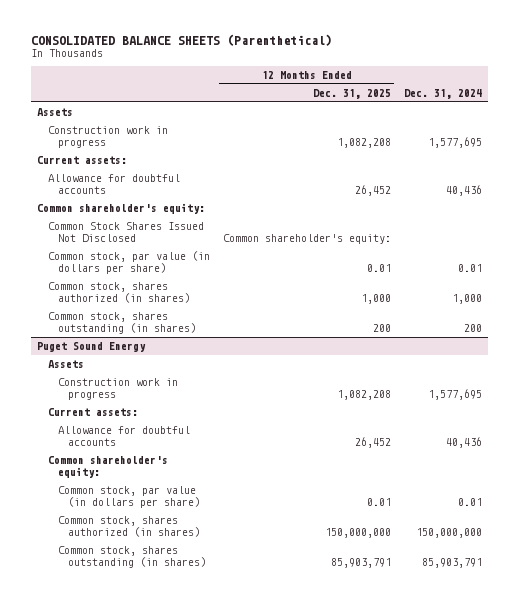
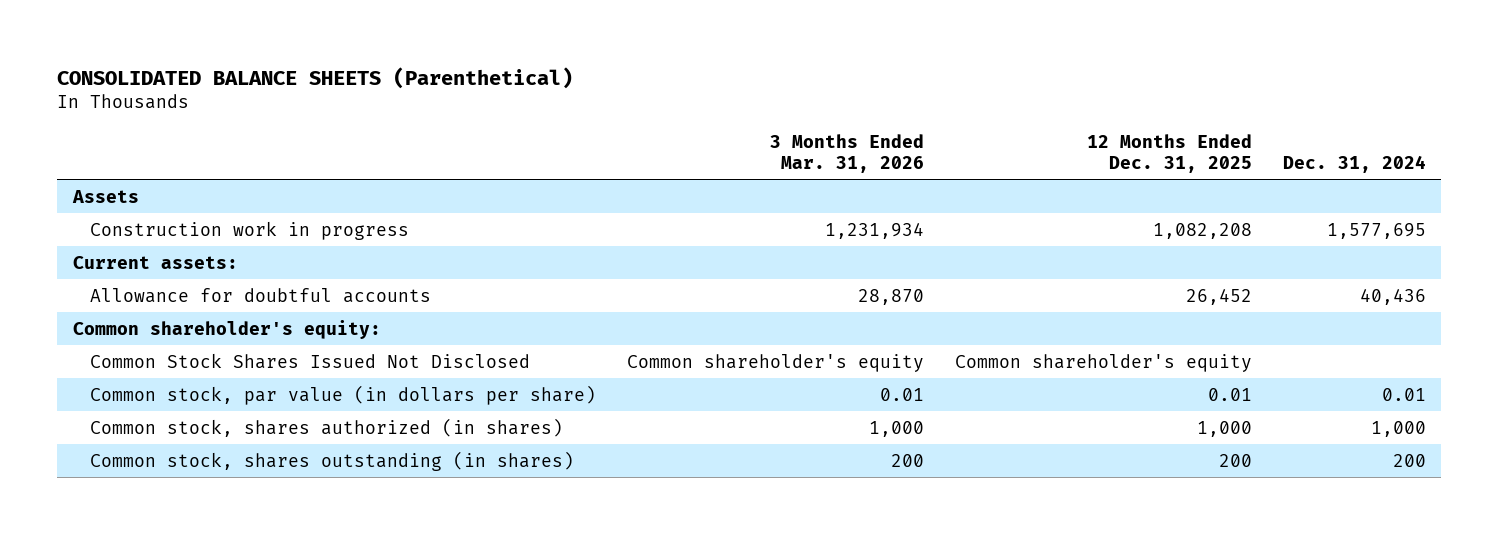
none -> [770,134,925,173] 3 Months Ended Mar. 31, 2026
[222,233,391,244] Common shareholder's equity: -> [955,353,1253,372] Common shareholder's equity
[37,342,147,353] Puget Sound Energy -> none
[47,360,84,369] Assets -> none
[57,378,178,400] Construction work in progress -> none
[47,408,138,417] Current assets: -> none
[57,426,190,446] Allowance for doubtful accounts -> none
[47,456,168,478] Common shareholder's equity: -> none
[57,486,201,508] Common stock, par value (in dollars per share) -> none
[57,516,201,537] Common stock, shares authorized (in shares) -> none
[57,546,207,568] Common stock, shares outstanding (in shares) -> none

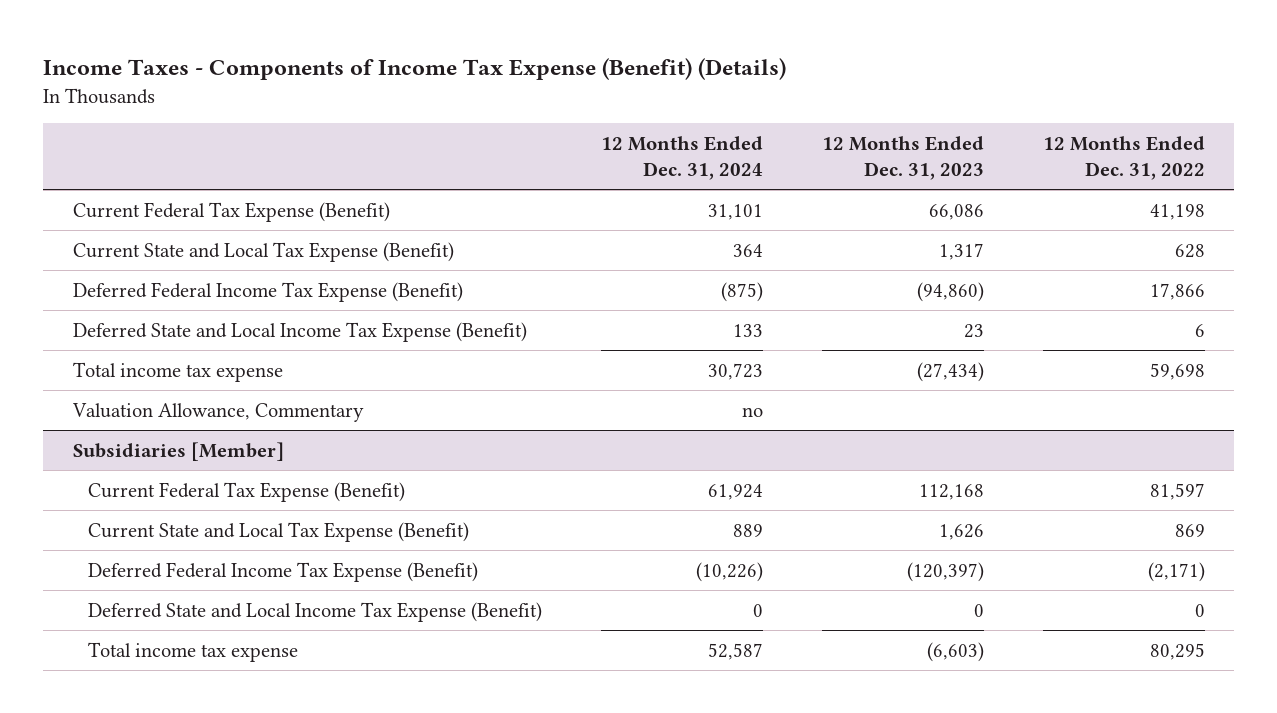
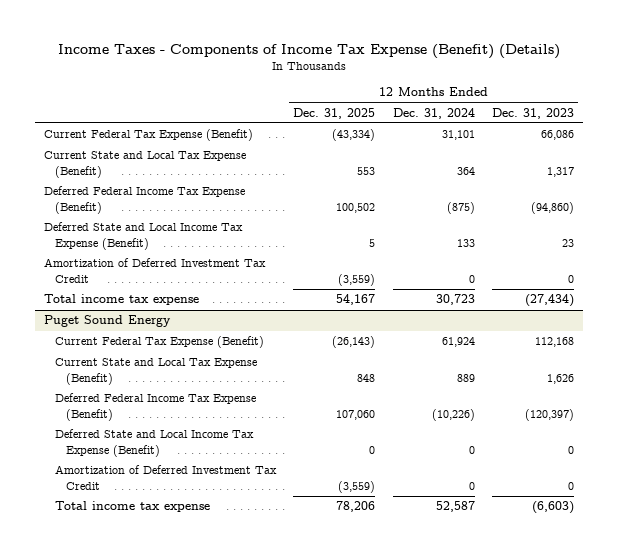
[1042,135,1205,180] 12 Months Ended Dec. 31, 2022 -> none
none -> [293,107,376,119] Dec. 31, 2025
none -> [43,258,266,283] Amortization of Deferred Investment Tax Credit
[71,402,364,422] Valuation Allowance, Commentary -> none
[72,441,284,461] Subsidiaries [Member] -> [43,315,171,328] Puget Sound Energy
none -> [55,465,278,490] Amortization of Deferred Investment Tax Credit

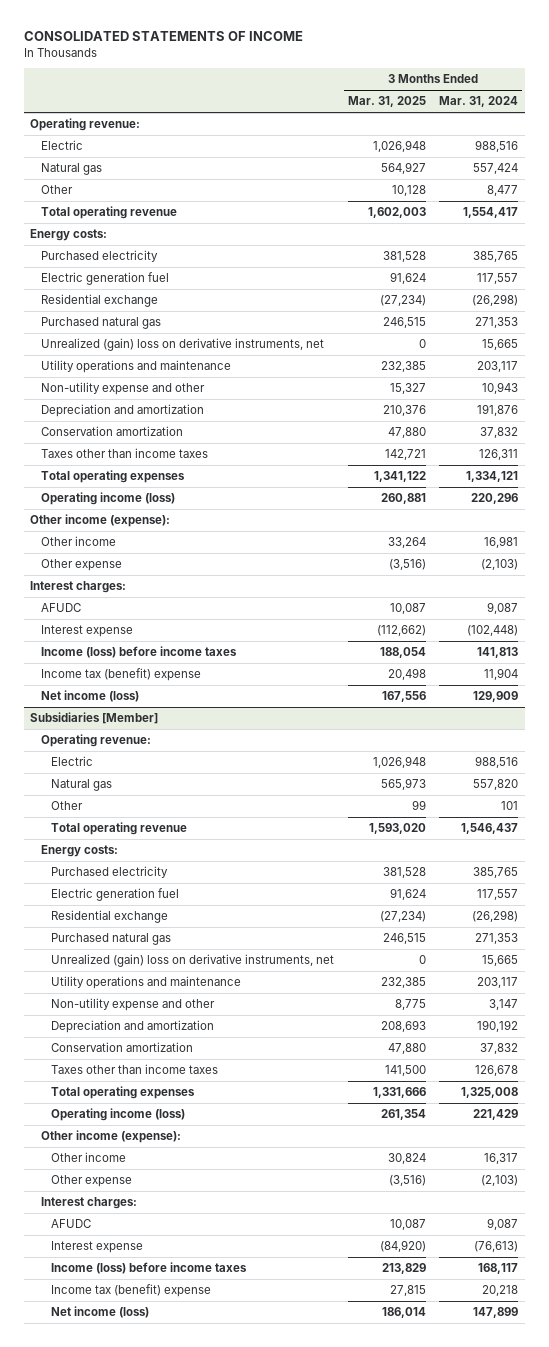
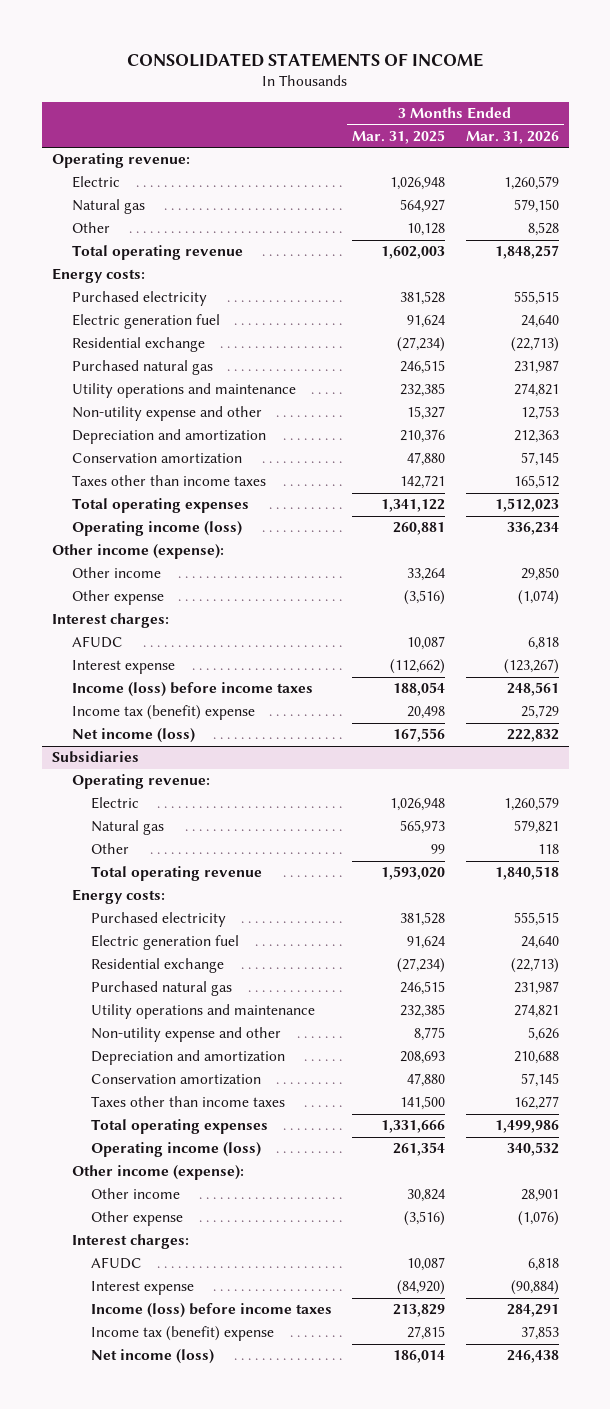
[439,96,519,108] Mar. 31, 2024 -> none
none -> [465,130,559,144] Mar. 31, 2026
[40,338,324,352] Unrealized (gain) loss on derivative instruments, net -> none
[30,712,159,725] Subsidiaries [Member] -> [51,751,139,764] Subsidiaries
[50,954,334,968] Unrealized (gain) loss on derivative instruments, net -> none

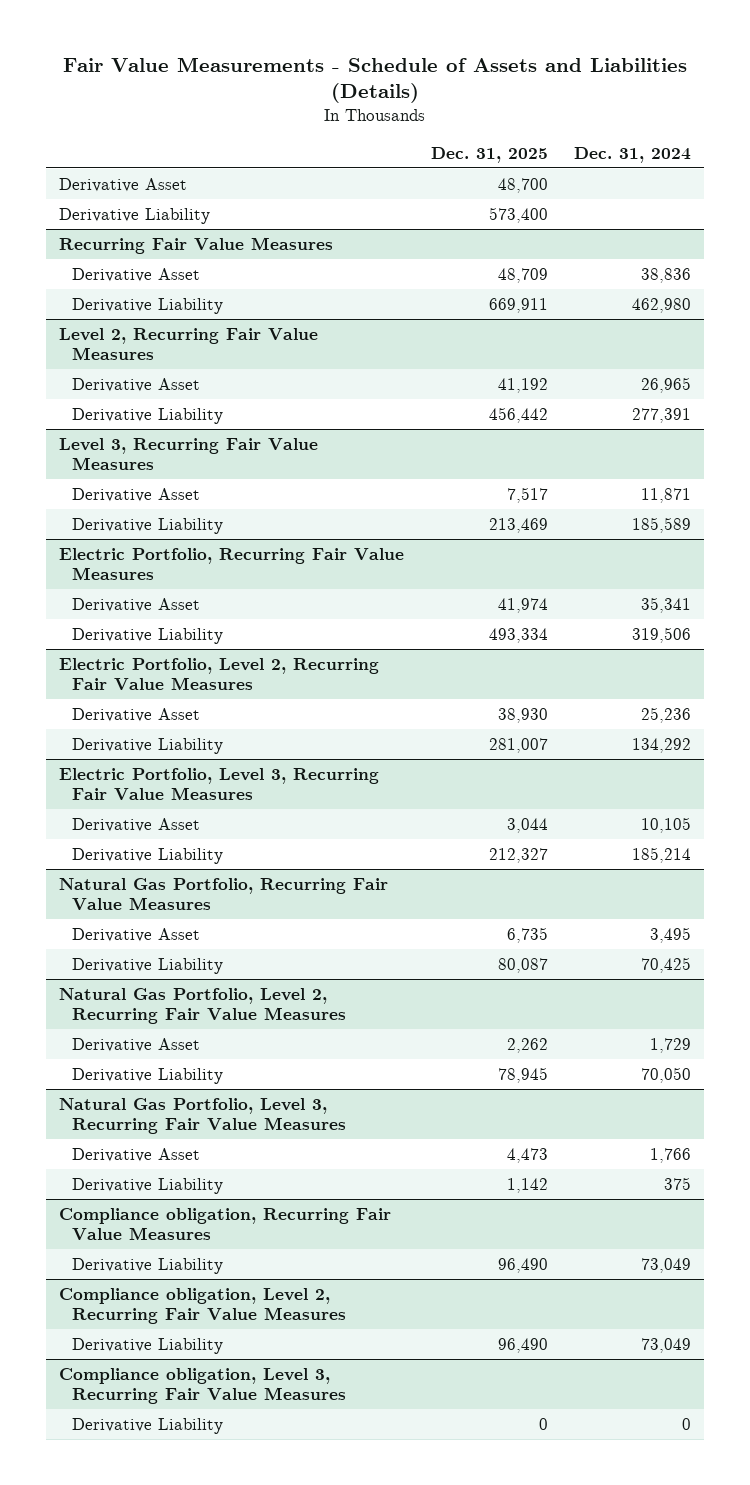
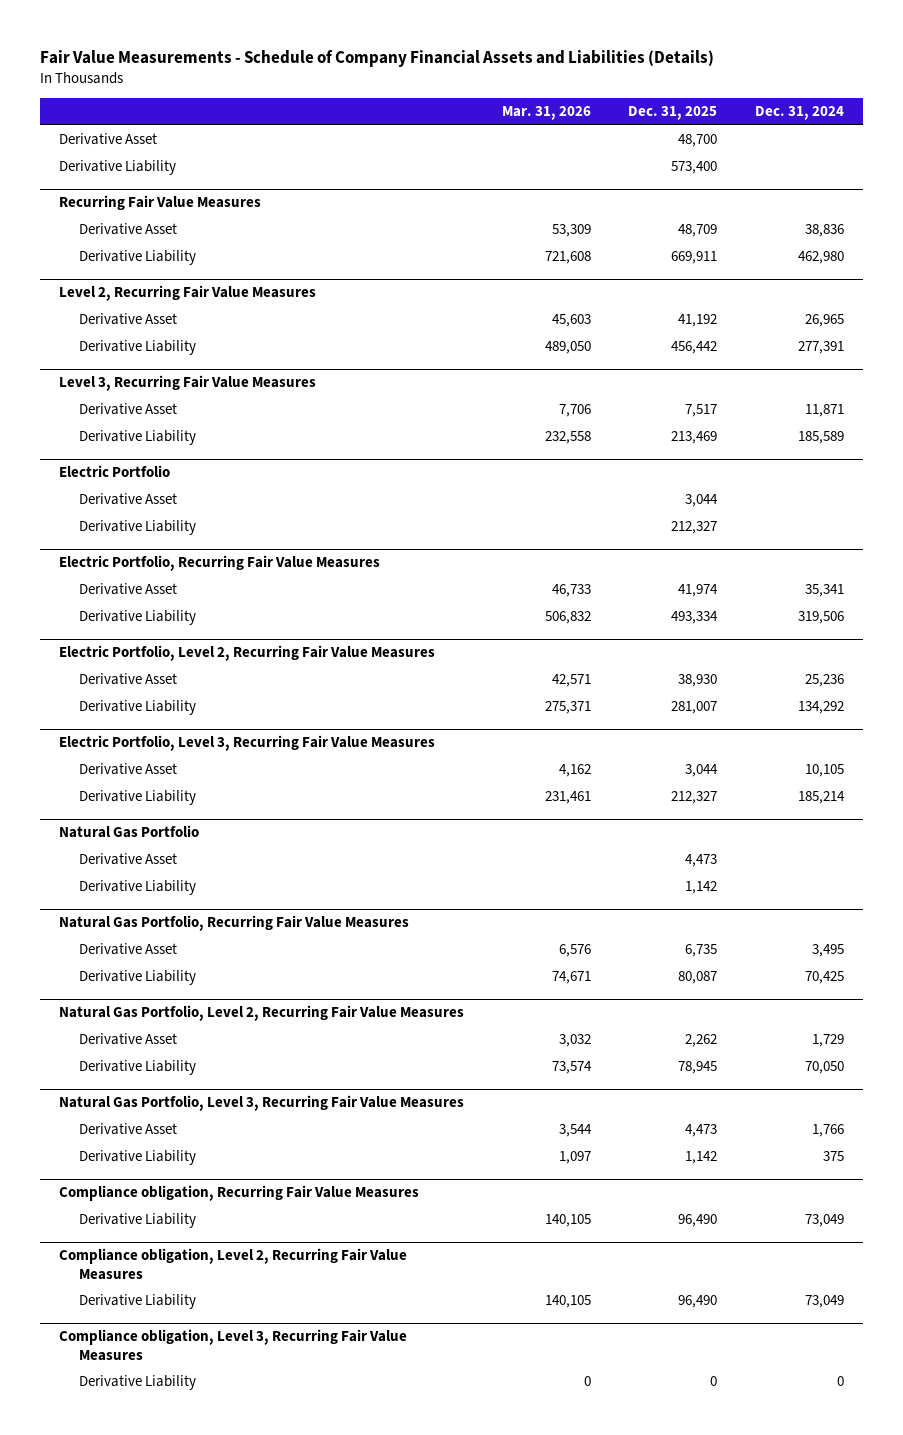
[63,57,688,104] Fair Value Measurements - Schedule of Assets and Liabilities (Details) -> [40,50,715,68] Fair Value Measurements - Schedule of Company Financial Assets and Liabilities (Details)
none -> [501,106,591,121] Mar. 31, 2026
none -> [59,465,171,478] Electric Portfolio
none -> [79,493,178,506] Derivative Asset
none -> [79,520,197,536] Derivative Liability
none -> [59,825,200,839] Natural Gas Portfolio
none -> [79,853,178,866] Derivative Asset
none -> [79,880,197,896] Derivative Liability

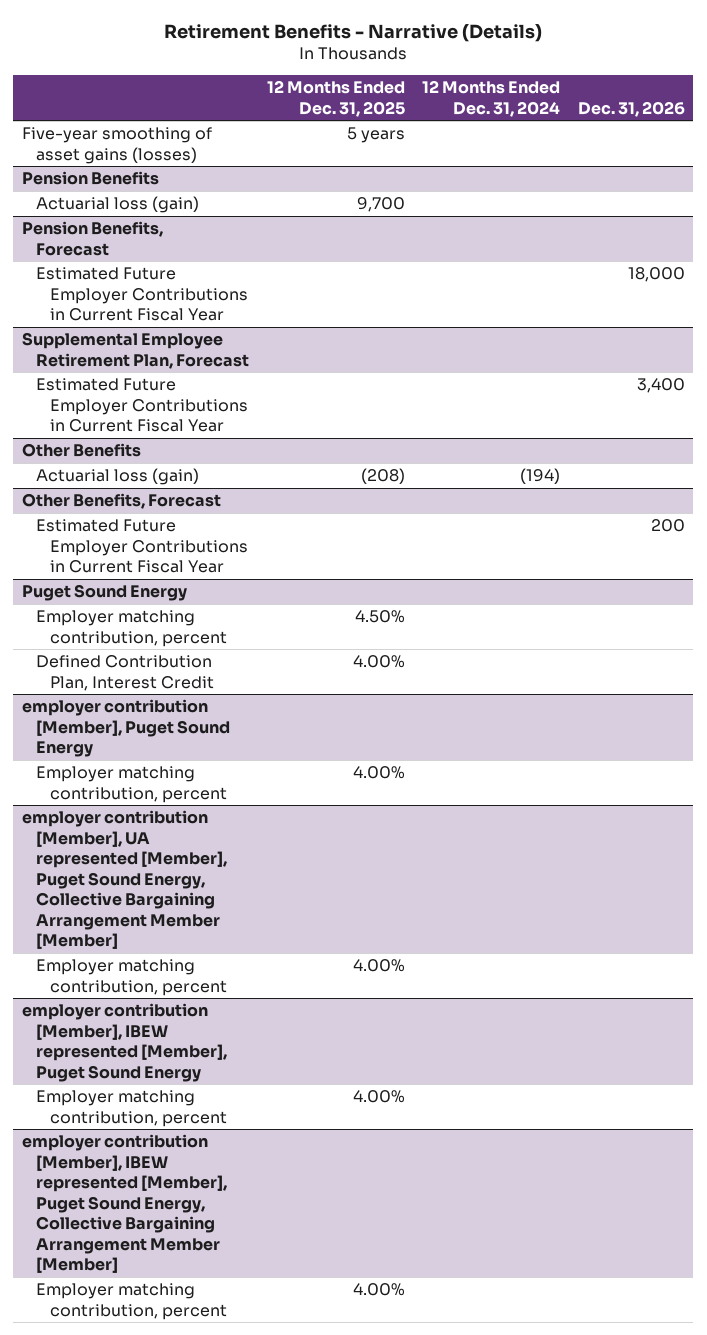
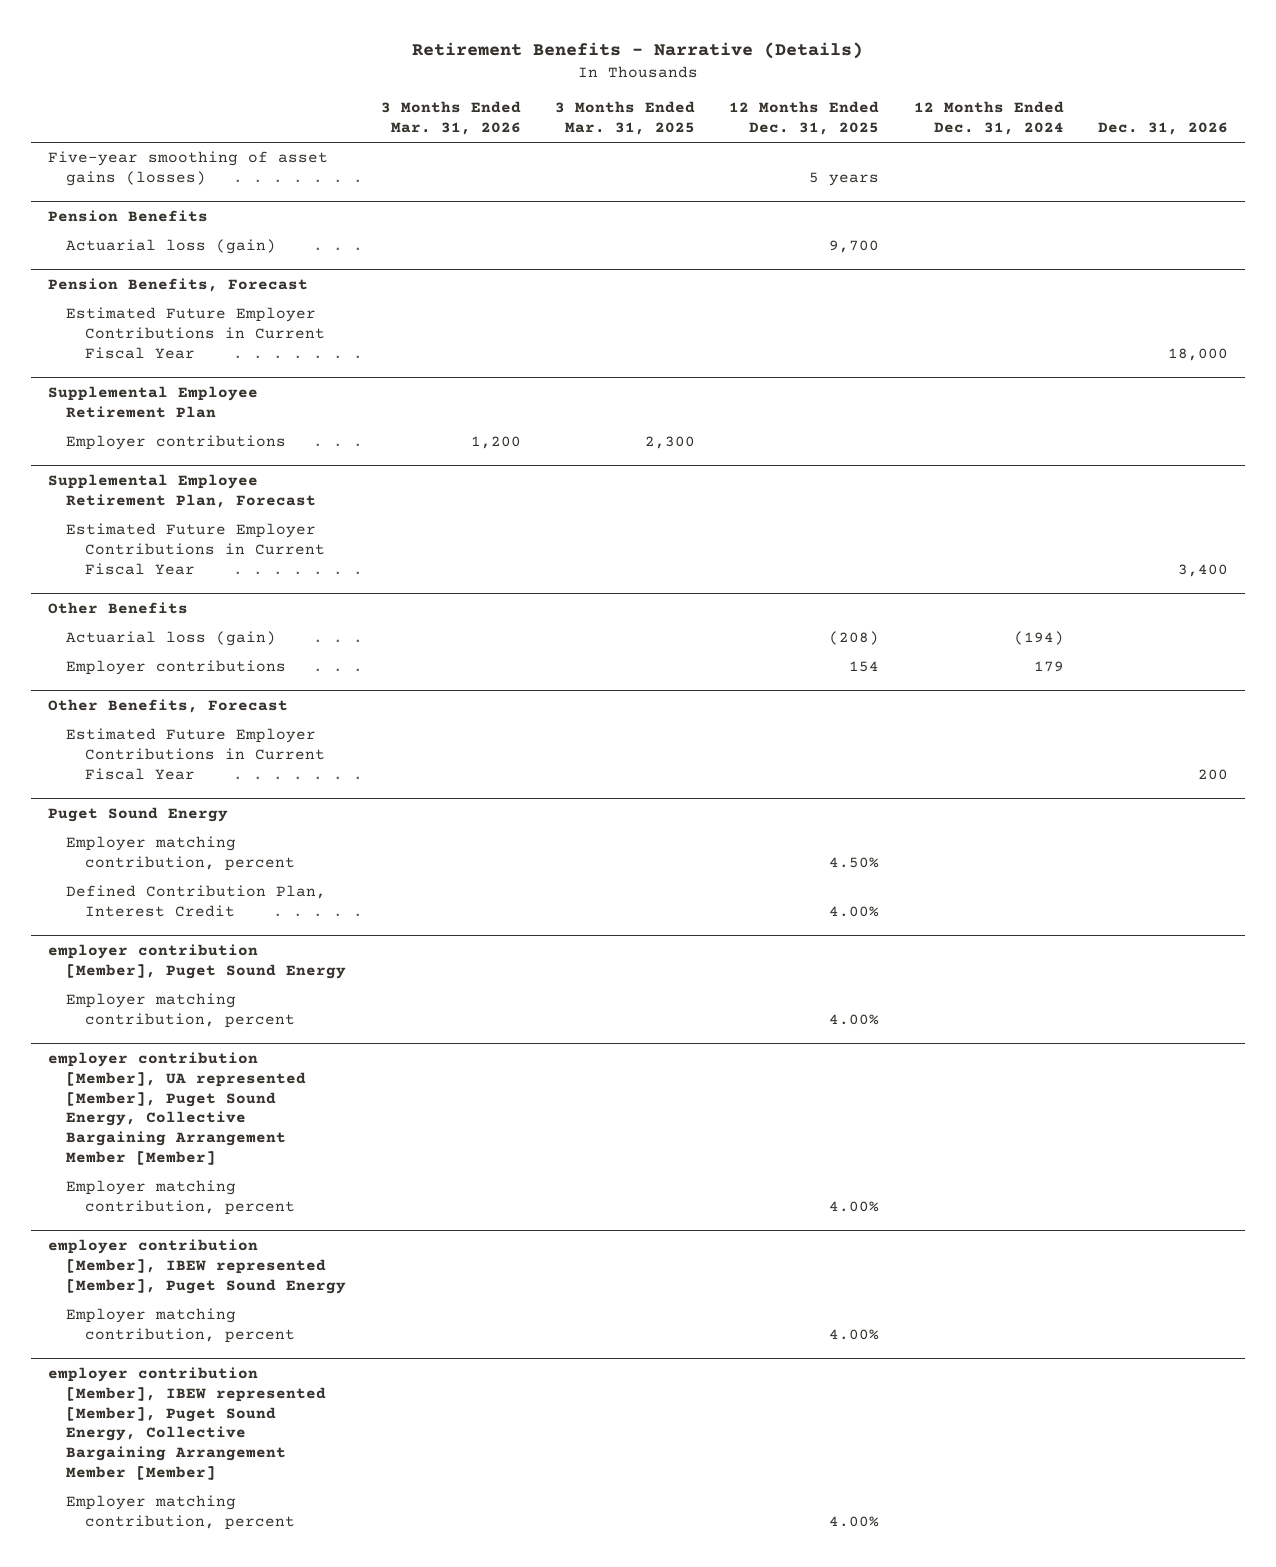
none -> [380,101,521,135] 3 Months Ended Mar. 31, 2026
none -> [555,101,696,135] 3 Months Ended Mar. 31, 2025
none -> [47,386,258,418] Supplemental Employee Retirement Plan
none -> [66,435,287,451] Employer contributions
none -> [66,660,287,676] Employer contributions

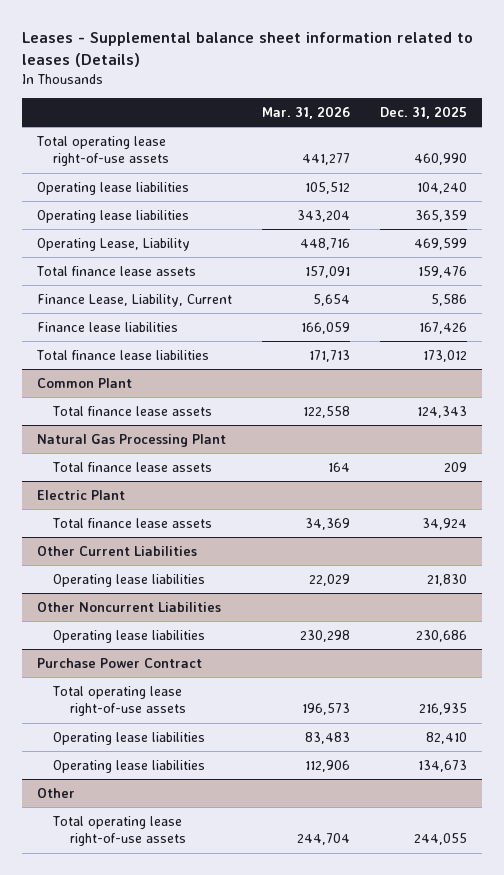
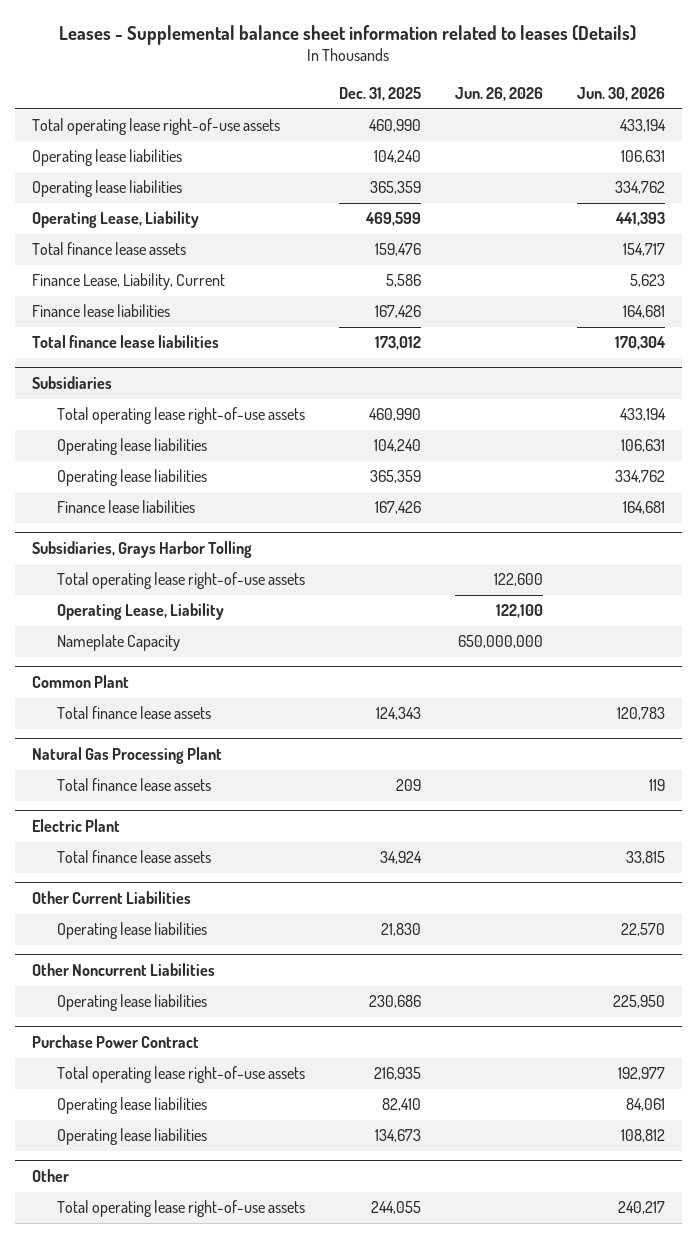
[261,105,350,119] Mar. 31, 2026 -> none
none -> [454,86,543,101] Jun. 26, 2026
none -> [576,86,665,101] Jun. 30, 2026
none -> [31,375,112,389] Subsidiaries
none -> [56,407,305,425] Total operating lease right-of-use assets
none -> [56,438,207,456] Operating lease liabilities
none -> [56,469,207,487] Operating lease liabilities
none -> [56,500,195,514] Finance lease liabilities
none -> [31,540,252,558] Subsidiaries, Grays Harbor Tolling
none -> [56,572,305,590] Total operating lease right-of-use assets
none -> [56,603,224,621] Operating Lease, Liability
none -> [56,634,180,652] Nameplate Capacity

